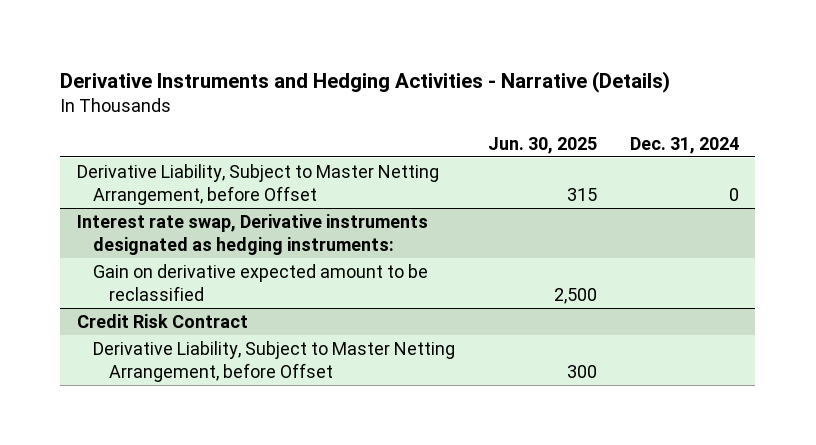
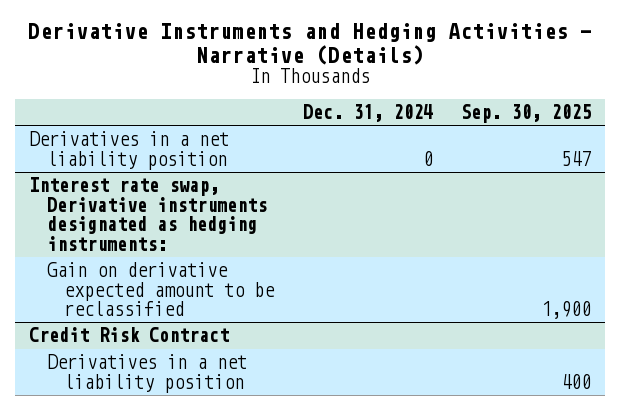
[487,136,597,154] Jun. 30, 2025 -> none
none -> [460,104,591,124] Sep. 30, 2025
[76,163,439,205] Derivative Liability, Subject to Master Netting Arrangement, before Offset -> [28,131,229,170] Derivatives in a net liability position
[92,340,455,382] Derivative Liability, Subject to Master Netting Arrangement, before Offset -> [46,354,247,393] Derivatives in a net liability position

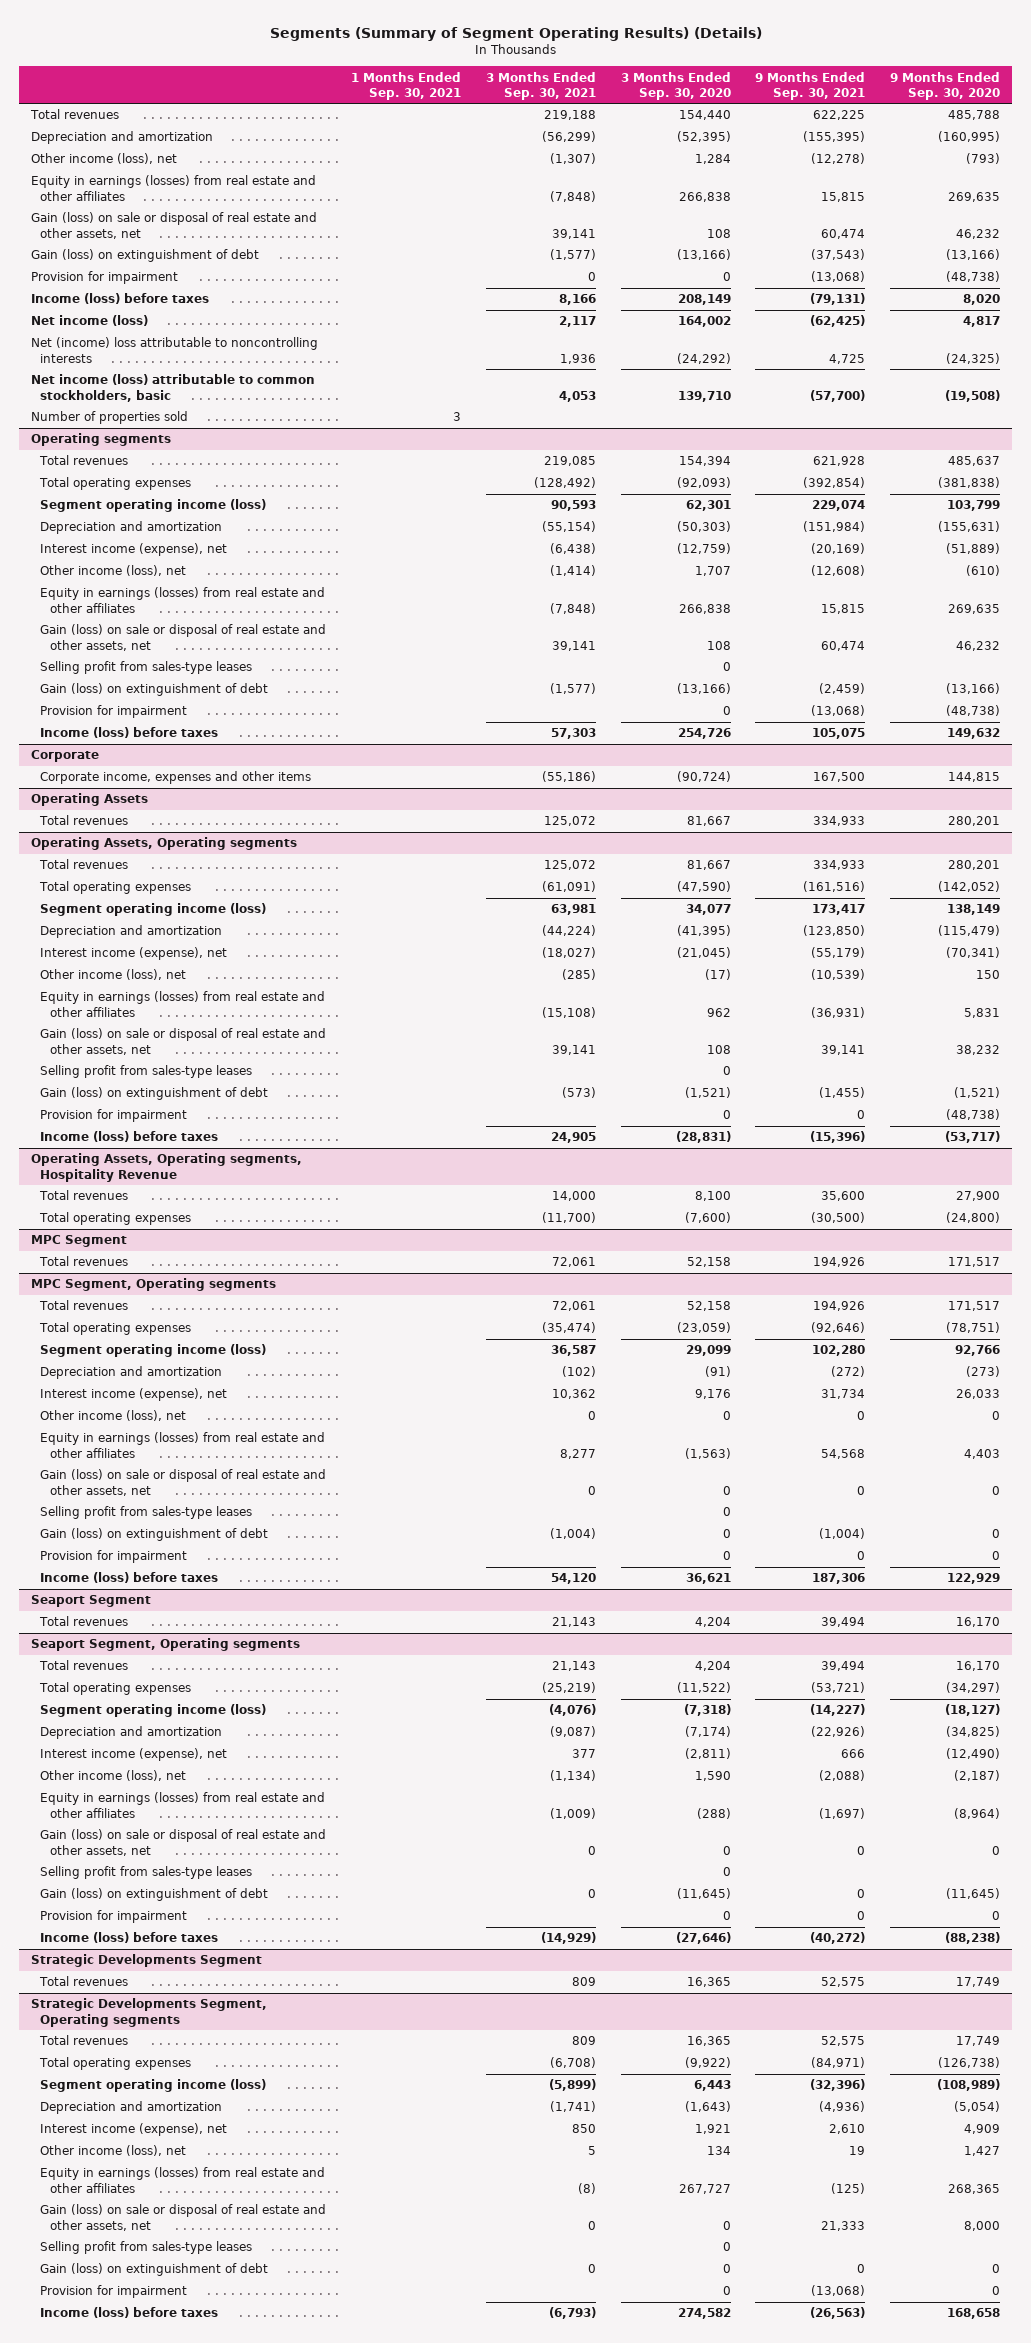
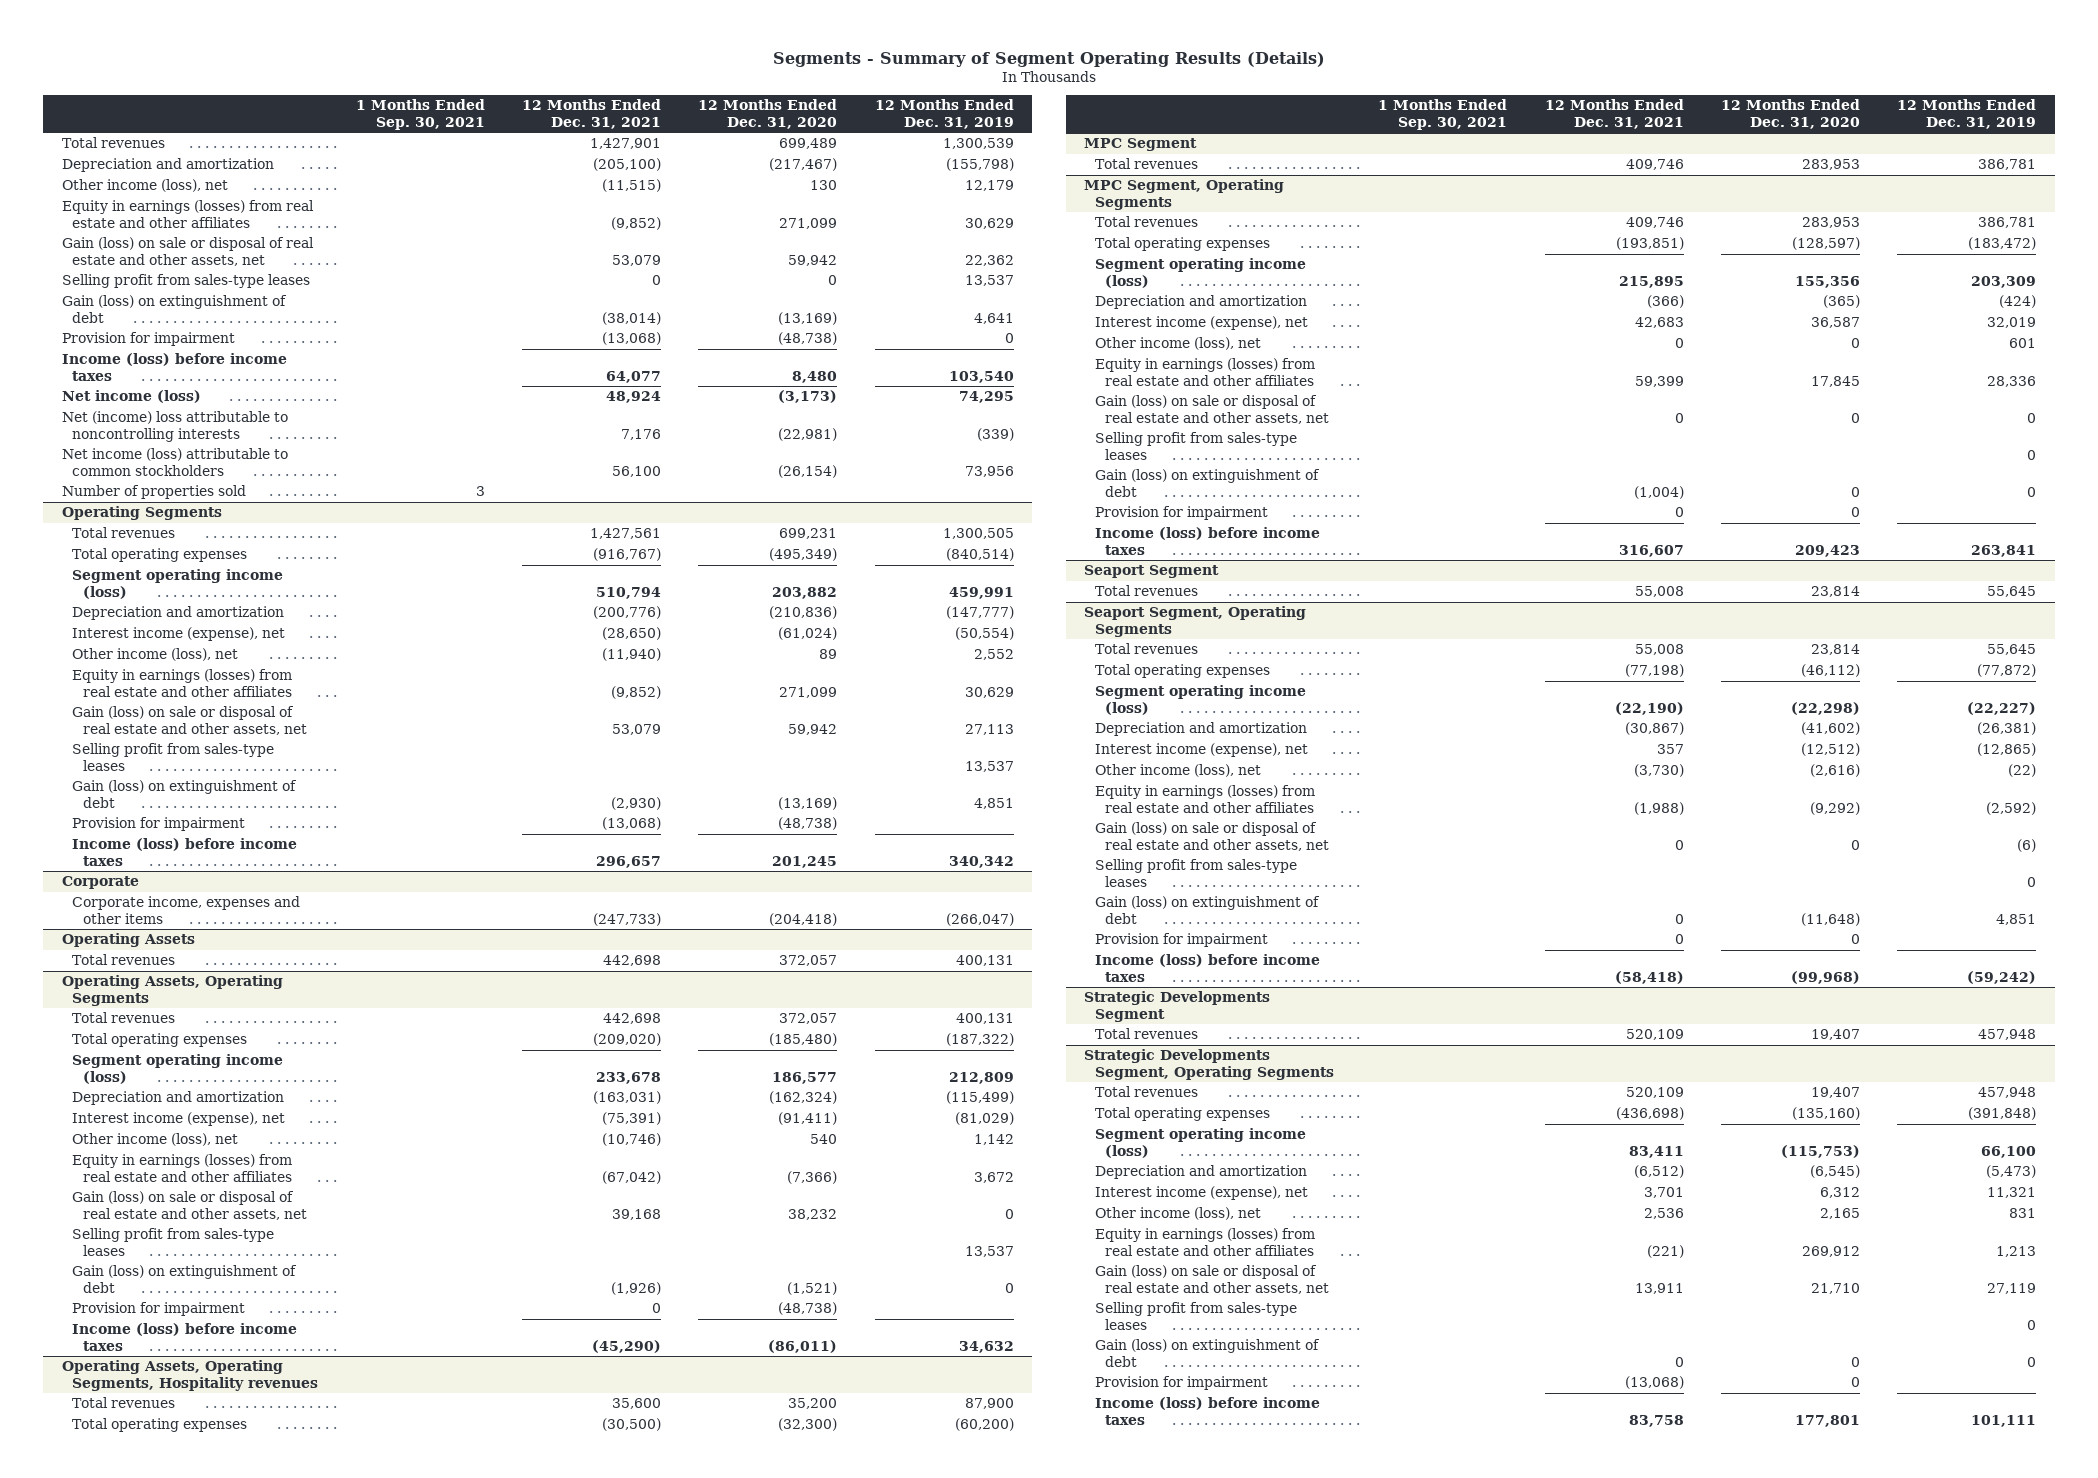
[269,26,762,41] Segments (Summary of Segment Operating Results) (Details) -> [773,51,1326,67] Segments - Summary of Segment Operating Results (Details)
[485,71,596,100] 3 Months Ended Sep. 30, 2021 -> none
[620,71,731,100] 3 Months Ended Sep. 30, 2020 -> none
[755,71,866,100] 9 Months Ended Sep. 30, 2021 -> none
[889,71,1000,100] 9 Months Ended Sep. 30, 2020 -> none
none -> [522,99,662,129] 12 Months Ended Dec. 31, 2021
none -> [698,99,838,129] 12 Months Ended Dec. 31, 2020
none -> [874,99,1014,129] 12 Months Ended Dec. 31, 2019
none -> [61,274,310,289] Selling profit from sales-type leases
[31,293,210,305] Income (loss) before taxes -> [61,353,287,381] Income (loss) before income taxes
[31,374,316,402] Net income (loss) attributable to common stockholders, basic -> [61,448,288,476] Net income (loss) attributable to common stockholders
[31,433,172,447] Operating segments -> [61,506,222,521] Operating Segments
[40,727,219,739] Income (loss) before taxes -> [72,838,298,866] Income (loss) before income taxes
[31,837,298,851] Operating Assets, Operating segments -> [61,975,283,1006] Operating Assets, Operating Segments
[40,1131,219,1143] Income (loss) before taxes -> [72,1323,298,1351] Income (loss) before income taxes
[31,1153,303,1182] Operating Assets, Operating segments, Hospitality Revenue -> [61,1360,319,1391] Operating Assets, Operating Segments, Hospitality revenues
[31,1278,277,1292] MPC Segment, Operating segments -> [1084,179,1285,210] MPC Segment, Operating Segments
[40,1572,219,1584] Income (loss) before taxes -> [1094,527,1320,555] Income (loss) before income taxes
[31,1638,301,1652] Seaport Segment, Operating segments -> [1084,606,1307,637] Seaport Segment, Operating Segments
[40,1932,219,1944] Income (loss) before taxes -> [1094,954,1320,982] Income (loss) before income taxes
[31,1998,268,2027] Strategic Developments Segment, Operating segments -> [1084,1049,1334,1080] Strategic Developments Segment, Operating Segments
[40,2307,219,2319] Income (loss) before taxes -> [1094,1397,1320,1425] Income (loss) before income taxes

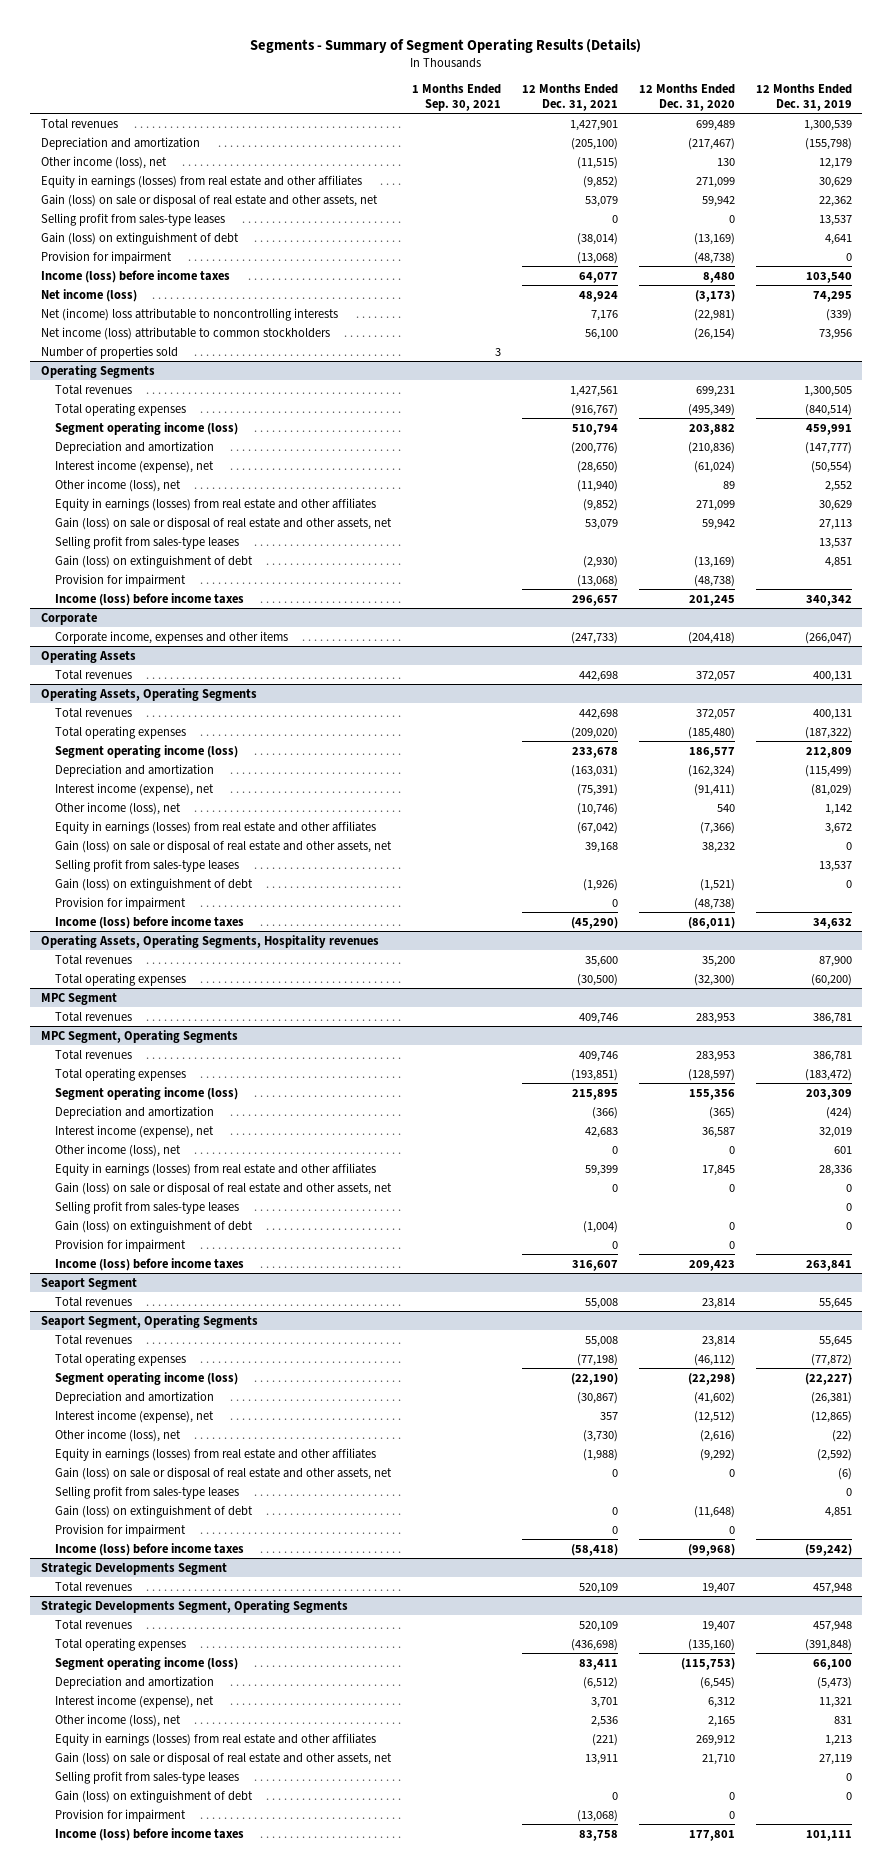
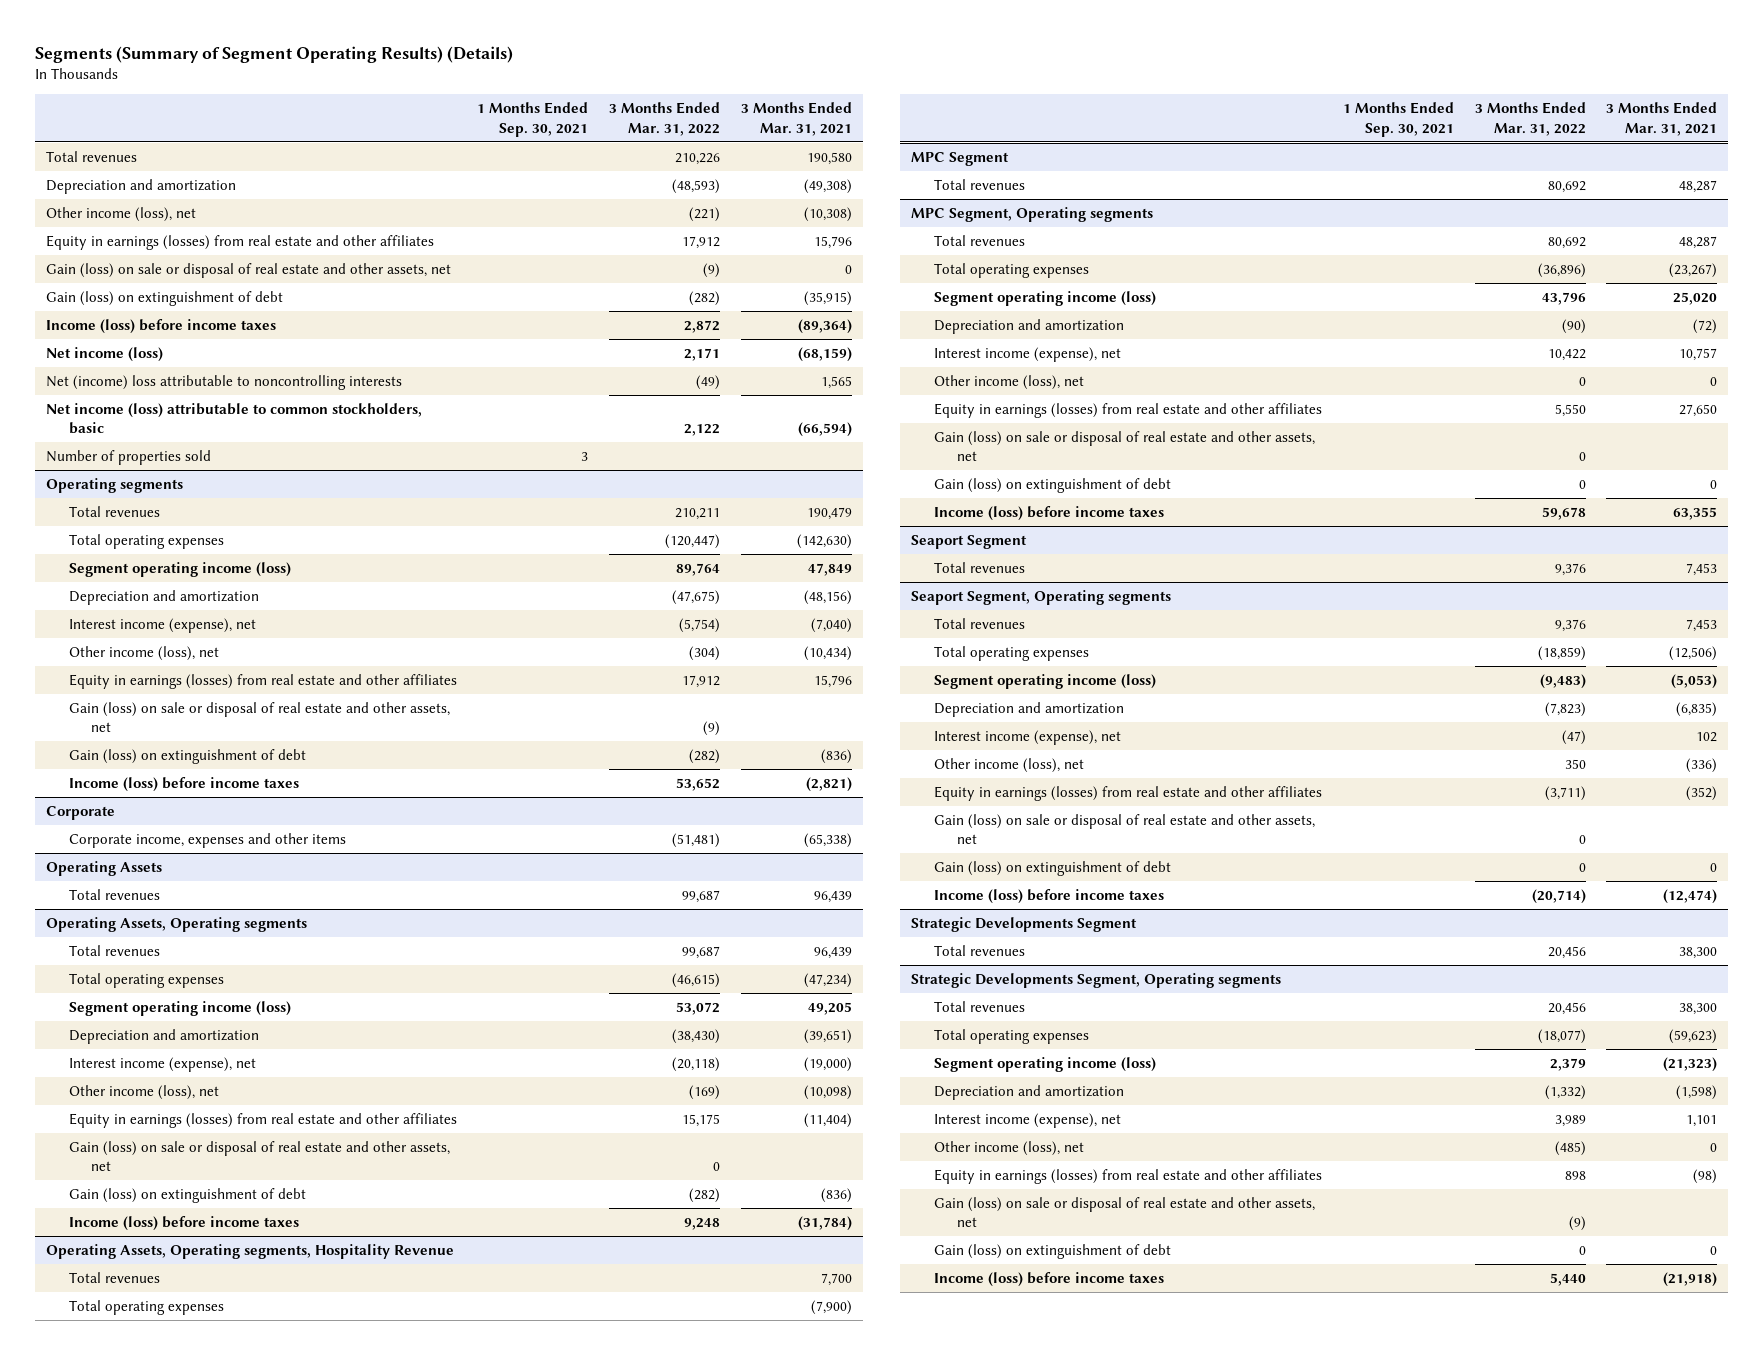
[250,37,642,53] Segments - Summary of Segment Operating Results (Details) -> [35,45,514,63] Segments (Summary of Segment Operating Results) (Details)
[521,84,618,112] 12 Months Ended Dec. 31, 2021 -> none
[638,84,735,112] 12 Months Ended Dec. 31, 2020 -> none
[755,84,852,112] 12 Months Ended Dec. 31, 2019 -> none
none -> [609,101,721,136] 3 Months Ended Mar. 31, 2022
none -> [741,101,853,136] 3 Months Ended Mar. 31, 2021
[40,212,225,226] Selling profit from sales-type leases -> none
[40,250,172,264] Provision for impairment -> none
[40,326,330,340] Net income (loss) attributable to common stockholders -> [45,402,422,435] Net income (loss) attributable to common stockholders, basic
[40,364,155,378] Operating Segments -> [45,477,183,493] Operating segments
[54,535,239,549] Selling profit from sales-type leases -> none
[54,573,186,587] Provision for impairment -> none
[40,687,257,701] Operating Assets, Operating Segments -> [45,916,307,932] Operating Assets, Operating segments
[54,858,239,872] Selling profit from sales-type leases -> none
[54,896,186,910] Provision for impairment -> none
[40,934,379,948] Operating Assets, Operating Segments, Hospitality revenues -> [45,1243,454,1259] Operating Assets, Operating segments, Hospitality Revenue
[40,1029,238,1043] MPC Segment, Operating Segments -> [910,206,1153,222] MPC Segment, Operating segments
[54,1200,239,1214] Selling profit from sales-type leases -> none
[54,1238,186,1252] Provision for impairment -> none
[40,1314,258,1328] Seaport Segment, Operating Segments -> [910,589,1171,605] Seaport Segment, Operating segments
[54,1485,239,1499] Selling profit from sales-type leases -> none
[54,1523,186,1537] Provision for impairment -> none
[40,1599,348,1613] Strategic Developments Segment, Operating Segments -> [910,972,1281,988] Strategic Developments Segment, Operating segments
[54,1770,239,1784] Selling profit from sales-type leases -> none
[54,1808,186,1822] Provision for impairment -> none

